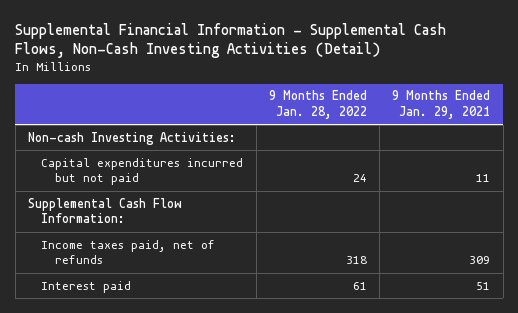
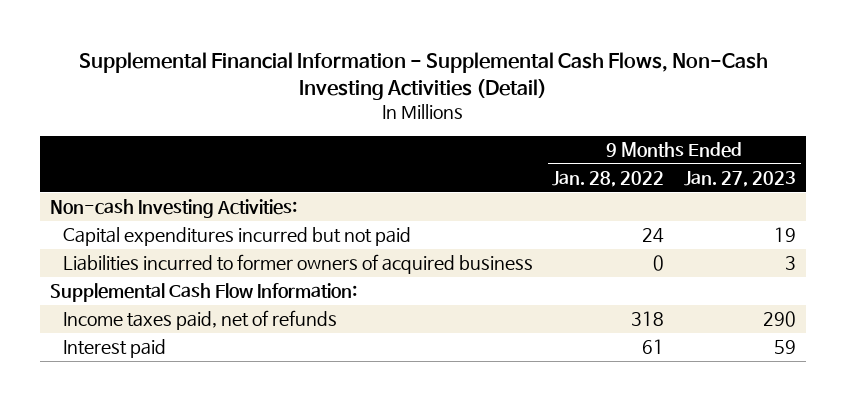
[392,90,491,120] 9 Months Ended Jan. 29, 2021 -> none
none -> [683,171,796,188] Jan. 27, 2023
none -> [62,254,533,275] Liabilities incurred to former owners of acquired business

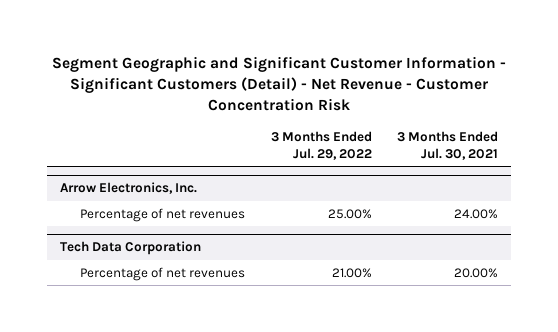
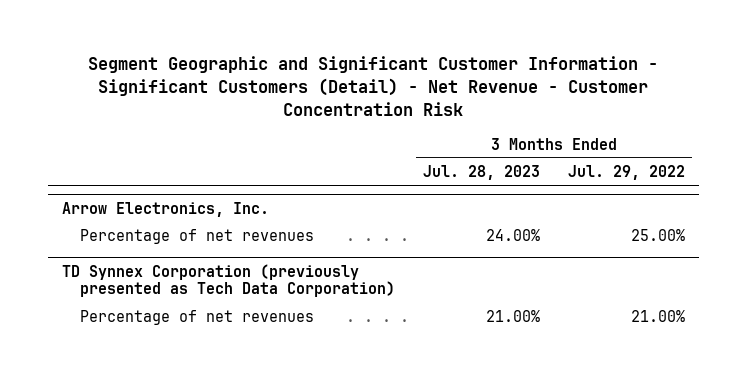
[397,130,499,160] 3 Months Ended Jul. 30, 2021 -> none
none -> [422,164,540,180] Jul. 28, 2023
[59,241,201,256] Tech Data Corporation -> [61,263,395,298] TD Synnex Corporation (previously presented as Tech Data Corporation)

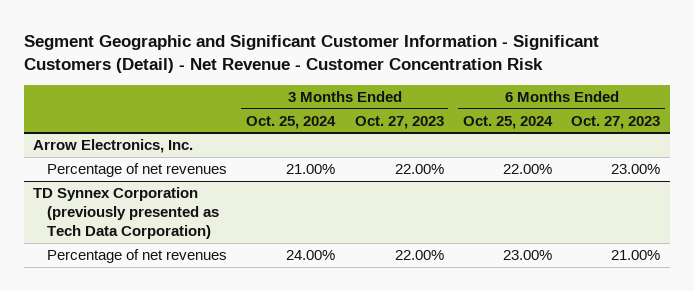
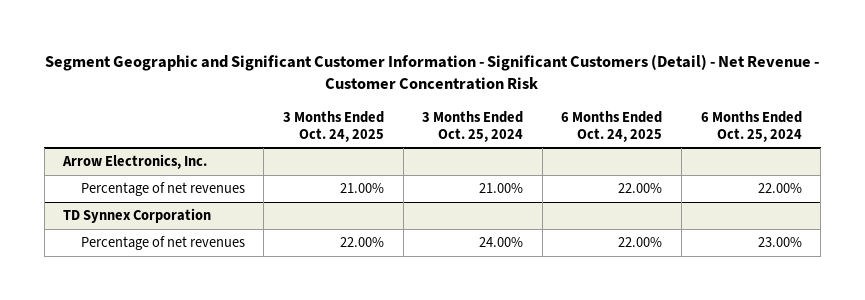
[354,115,444,129] Oct. 27, 2023 -> none
[571,115,661,129] Oct. 27, 2023 -> none
none -> [282,110,384,142] 3 Months Ended Oct. 24, 2025
none -> [561,110,663,142] 6 Months Ended Oct. 24, 2025
[33,187,219,240] TD Synnex Corporation (previously presented as Tech Data Corporation) -> [63,208,212,224] TD Synnex Corporation

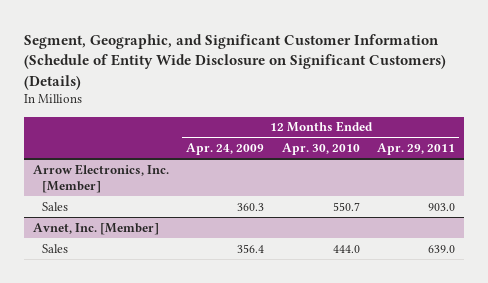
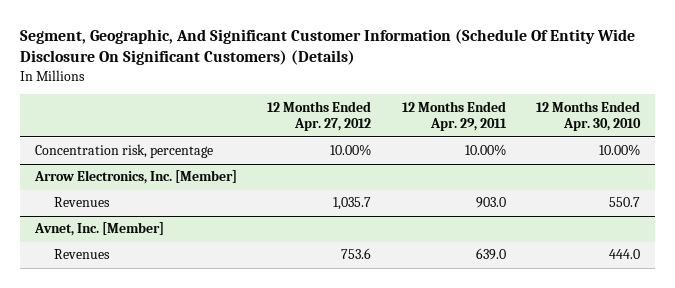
[24,33,447,90] Segment, Geographic, and Significant Customer Information (Schedule of Entity Wide Disclosure on Significant Customers) (Details) -> [20,29,636,66] Segment, Geographic, And Significant Customer Information (Schedule Of Entity Wide Disclosure On Significant Customers) (Details)
[186,143,265,156] Apr. 24, 2009 -> none
none -> [267,100,372,132] 12 Months Ended Apr. 27, 2012
none -> [35,144,214,159] Concentration risk, percentage
[42,201,69,211] Sales -> [54,197,111,208] Revenues
[42,243,69,253] Sales -> [54,249,111,260] Revenues

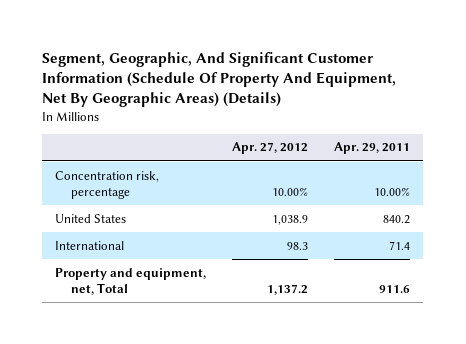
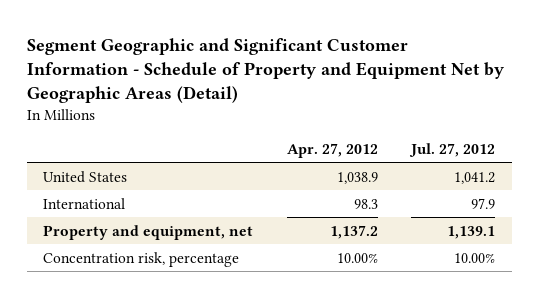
[42,51,397,108] Segment, Geographic, And Significant Customer Information (Schedule Of Property And Equipment, Net By Geographic Areas) (Details) -> [26,37,504,103] Segment Geographic and Significant Customer Information - Schedule of Property and Equipment Net by Geographic Areas (Detail)
[334,142,411,155] Apr. 29, 2011 -> none
none -> [409,142,496,157] Jul. 27, 2012
[55,267,207,296] Property and equipment, net, Total -> [43,224,254,240] Property and equipment, net
[55,170,160,200] Concentration risk, percentage -> [43,251,240,267] Concentration risk, percentage

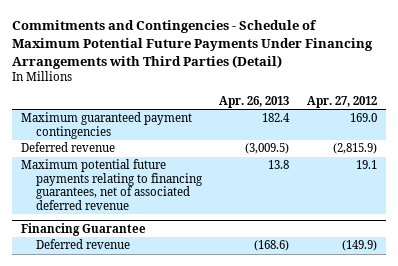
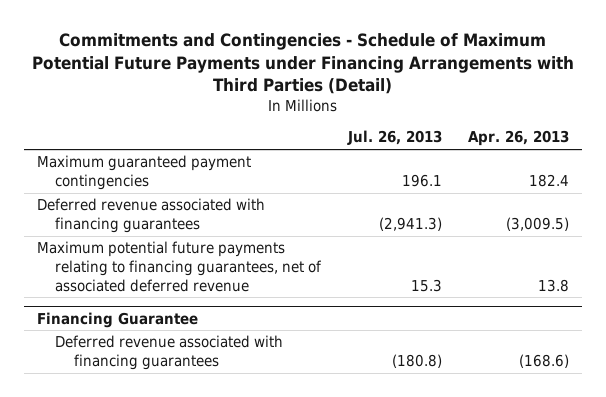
[12,20,374,69] Commitments and Contingencies - Schedule of Maximum Potential Future Payments Under Financing Arrangements with Third Parties (Detail) -> [31,33,574,95] Commitments and Contingencies - Schedule of Maximum Potential Future Payments under Financing Arrangements with Third Parties (Detail)
[307,96,378,109] Apr. 27, 2012 -> none
none -> [346,130,442,146] Jul. 26, 2013
[21,142,116,153] Deferred revenue -> [36,198,265,233] Deferred revenue associated with financing guarantees
[35,239,130,250] Deferred revenue -> [55,335,284,370] Deferred revenue associated with financing guarantees

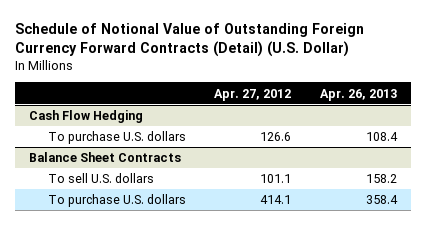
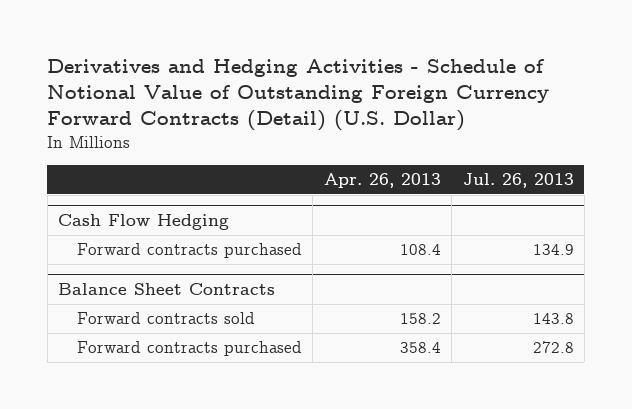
[15,23,365,58] Schedule of Notional Value of Outstanding Foreign Currency Forward Contracts (Detail) (U.S. Dollar) -> [47,59,550,132] Derivatives and Hedging Activities - Schedule of Notional Value of Outstanding Foreign Currency Forward Contracts (Detail) (U.S. Dollar)
[214,88,292,101] Apr. 27, 2012 -> none
none -> [462,172,574,188] Jul. 26, 2013
[47,131,186,145] To purchase U.S. dollars -> [76,243,302,259] Forward contracts purchased
[47,173,154,184] To sell U.S. dollars -> [76,312,255,325] Forward contracts sold
[47,194,186,208] To purchase U.S. dollars -> [76,341,302,357] Forward contracts purchased

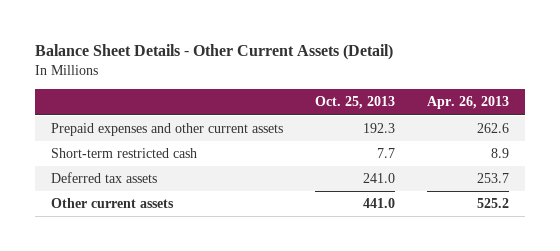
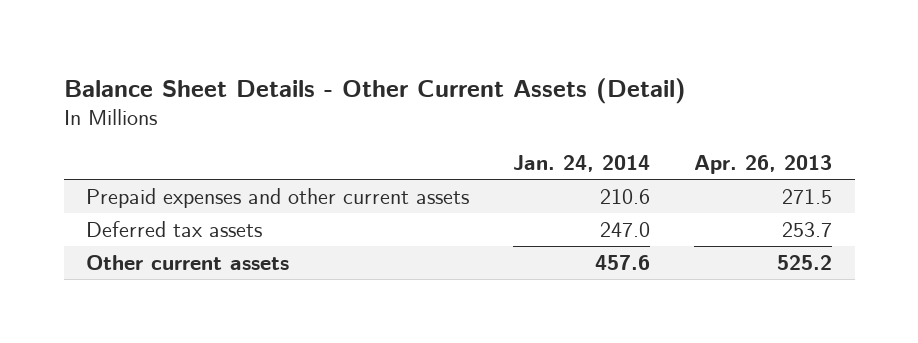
[315,96,396,110] Oct. 25, 2013 -> none
none -> [513,155,651,173] Jan. 24, 2014
[50,148,197,159] Short-term restricted cash -> none
[477,123,510,134] 262.6 -> [782,188,833,204] 271.5

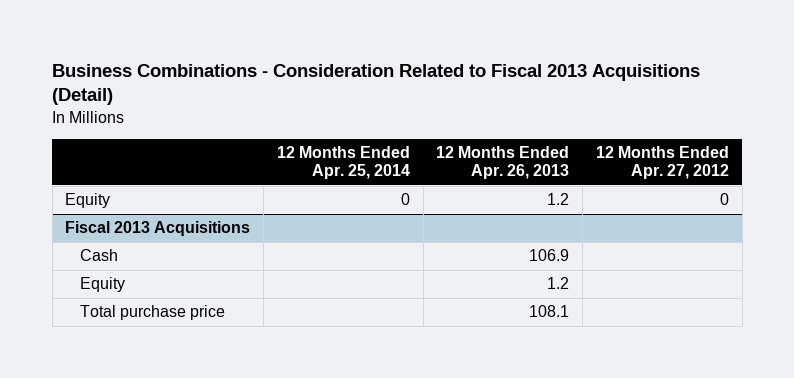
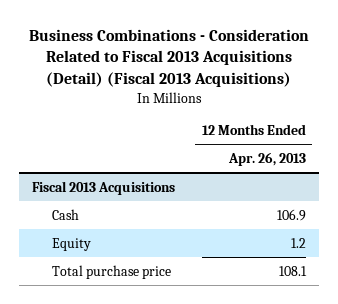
[52,63,701,106] Business Combinations - Consideration Related to Fiscal 2013 Acquisitions (Detail) -> [29,28,310,87] Business Combinations - Consideration Related to Fiscal 2013 Acquisitions (Detail) (Fiscal 2013 Acquisitions)
[276,146,410,180] 12 Months Ended Apr. 25, 2014 -> none
[595,146,729,180] 12 Months Ended Apr. 27, 2012 -> none
[65,193,111,209] Equity -> none

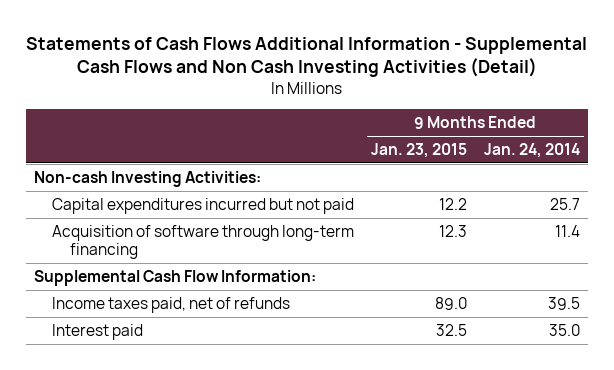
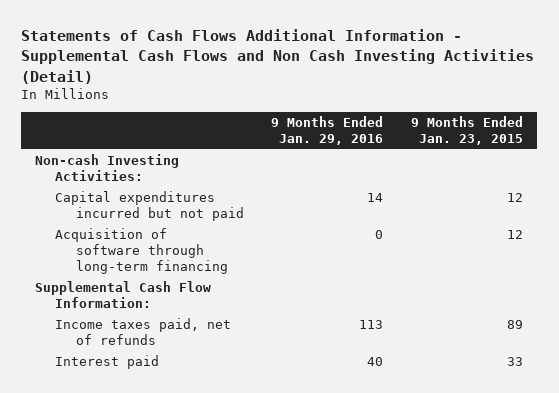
[483,143,580,159] Jan. 24, 2014 -> none
none -> [271,116,384,145] 9 Months Ended Jan. 29, 2016
[438,197,467,210] 12.2 -> [507,193,524,203] 12
[438,224,467,237] 12.3 -> [507,230,524,240] 12
[434,296,467,310] 89.0 -> [507,320,524,330] 89
[435,323,467,336] 32.5 -> [507,357,524,367] 33

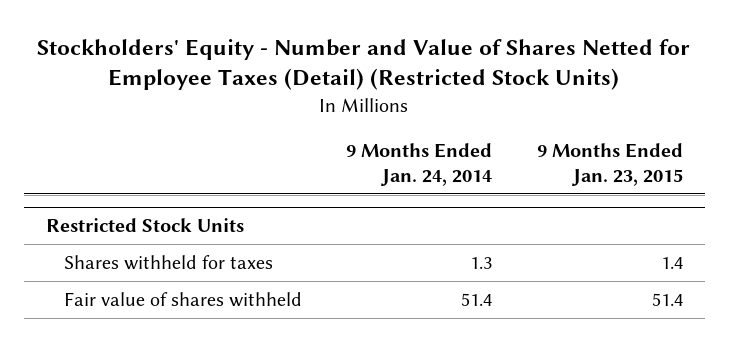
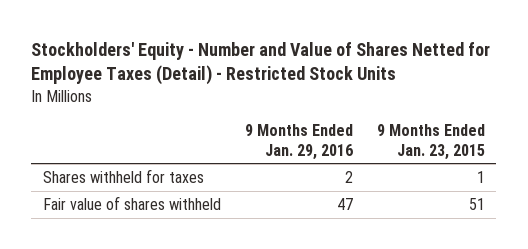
[37,38,691,91] Stockholders' Equity - Number and Value of Shares Netted for Employee Taxes (Detail) (Restricted Stock Units) -> [31,41,491,86] Stockholders' Equity - Number and Value of Shares Netted for Employee Taxes (Detail) - Restricted Stock Units
[346,142,493,186] 9 Months Ended Jan. 24, 2014 -> none
none -> [244,124,353,160] 9 Months Ended Jan. 29, 2016
[46,218,245,233] Restricted Stock Units -> none
[660,256,683,269] 1.4 -> [476,170,485,183] 1
[651,292,683,306] 51.4 -> [468,197,485,210] 51

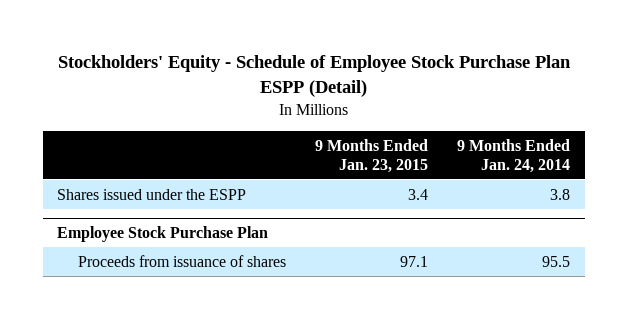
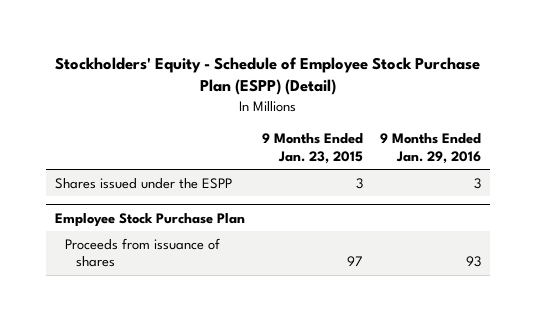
[57,54,571,98] Stockholders' Equity - Schedule of Employee Stock Purchase Plan ESPP (Detail) -> [55,56,481,96] Stockholders' Equity - Schedule of Employee Stock Purchase Plan (ESPP) (Detail)
[457,138,571,173] 9 Months Ended Jan. 24, 2014 -> none
none -> [380,133,482,164] 9 Months Ended Jan. 29, 2016
[408,188,429,200] 3.4 -> [356,177,364,189] 3
[400,255,429,267] 97.1 -> [347,256,364,267] 97

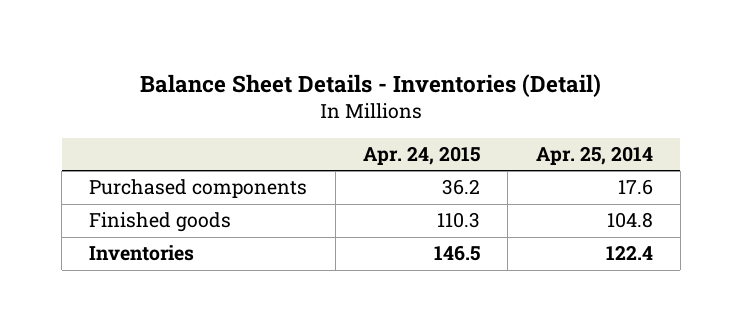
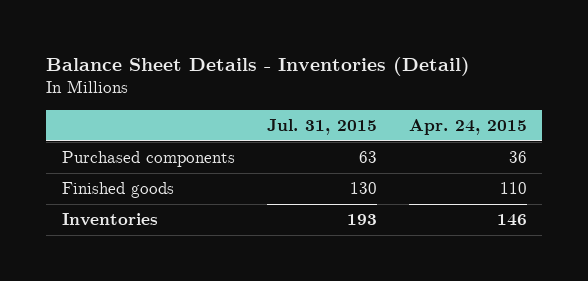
[535,146,653,166] Apr. 25, 2014 -> none
none -> [266,118,377,135] Jul. 31, 2015
[441,179,480,196] 36.2 -> [508,151,527,164] 36
[436,212,480,229] 110.3 -> [499,182,527,195] 110
[433,245,480,262] 146.5 -> [496,214,527,227] 146

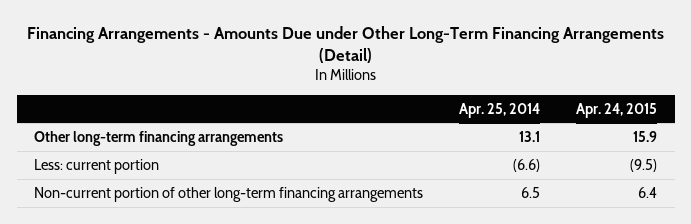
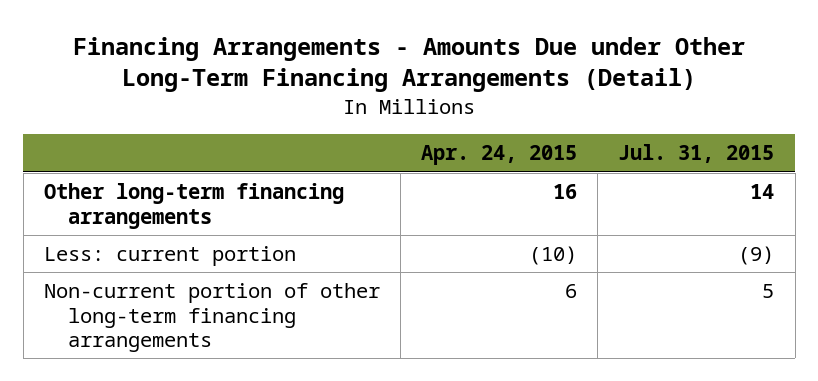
[459,102,541,118] Apr. 25, 2014 -> none
none -> [618,144,775,164] Jul. 31, 2015
[632,130,657,142] 15.9 -> [553,183,578,199] 16
[629,158,657,172] (9.5) -> [529,245,578,265] (10)
[637,186,657,198] 6.4 -> [565,283,578,298] 6

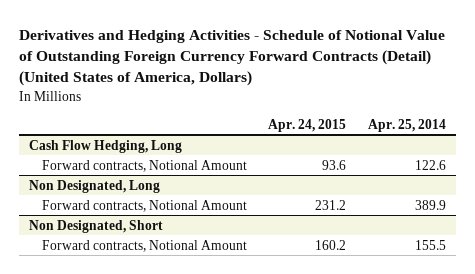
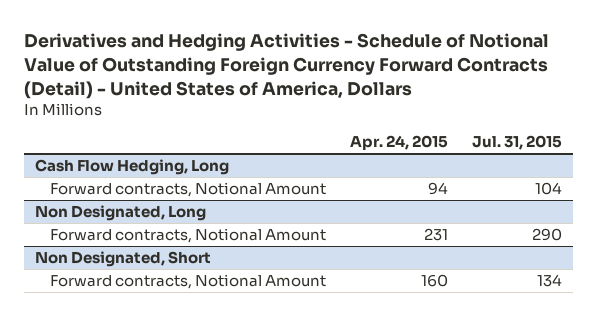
[18,29,445,87] Derivatives and Hedging Activities - Schedule of Notional Value of Outstanding Foreign Currency Forward Contracts (Detail) (United States of America, Dollars) -> [23,33,549,99] Derivatives and Hedging Activities - Schedule of Notional Value of Outstanding Foreign Currency Forward Contracts (Detail) - United States of America, Dollars
[367,118,446,132] Apr. 25, 2014 -> none
none -> [471,135,562,151] Jul. 31, 2015
[322,159,347,170] 93.6 -> [427,182,448,196] 94
[315,199,347,210] 231.2 -> [423,228,448,242] 231
[315,239,347,250] 160.2 -> [420,274,448,288] 160

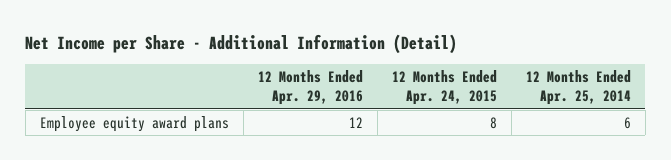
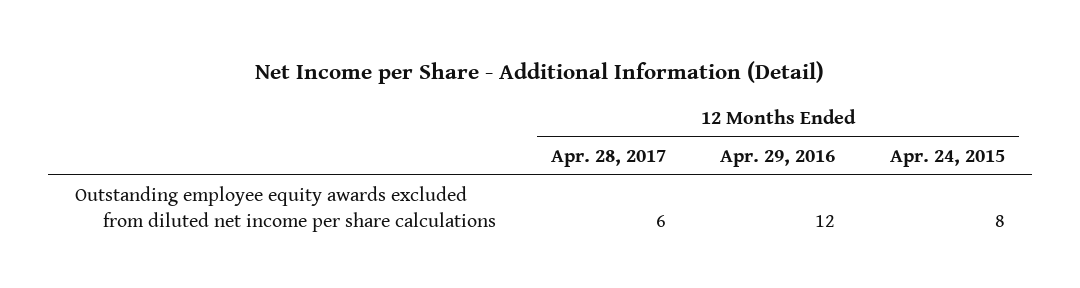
[525,69,631,106] 12 Months Ended Apr. 25, 2014 -> none
none -> [550,150,666,168] Apr. 28, 2017
[39,115,229,132] Employee equity award plans -> [75,186,496,233] Outstanding employee equity awards excluded from diluted net income per share calculations

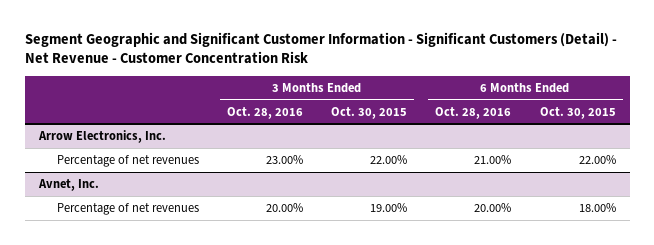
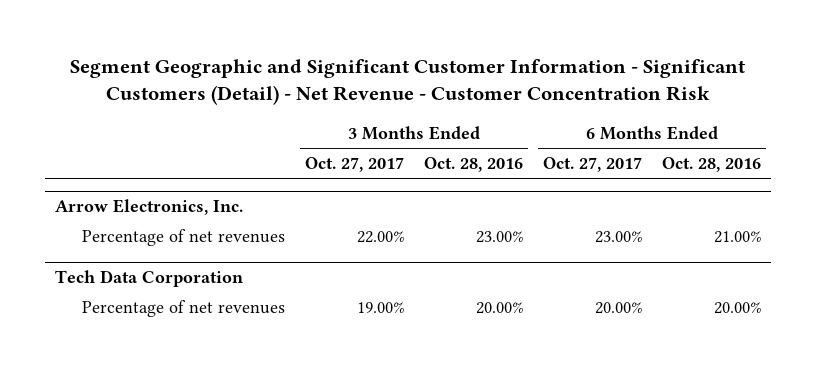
[331,106,408,119] Oct. 30, 2015 -> none
[539,106,616,119] Oct. 30, 2015 -> none
none -> [304,157,404,173] Oct. 27, 2017
none -> [542,157,642,173] Oct. 27, 2017
[37,178,99,191] Avnet, Inc. -> [55,270,244,288] Tech Data Corporation

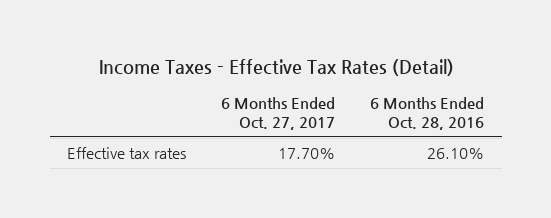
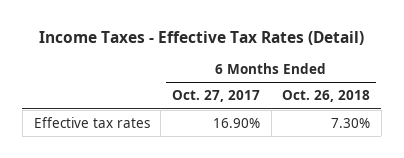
[370,96,485,131] 6 Months Ended Oct. 28, 2016 -> none
none -> [282,90,371,103] Oct. 26, 2018
[278,148,336,160] 17.70% -> [212,117,260,128] 16.90%

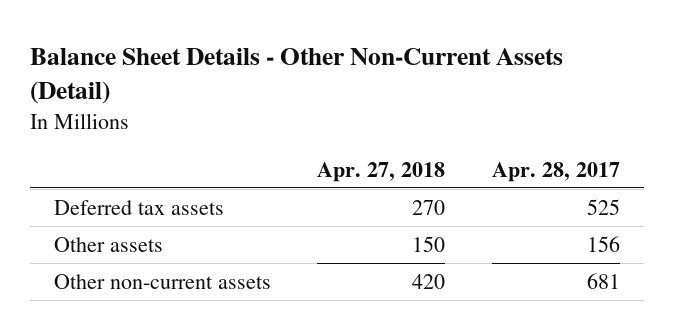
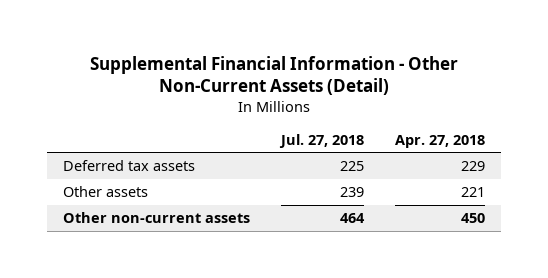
[30,47,564,105] Balance Sheet Details - Other Non-Current Assets (Detail) -> [89,55,458,96] Supplemental Financial Information - Other Non-Current Assets (Detail)
[492,161,621,182] Apr. 28, 2017 -> none
none -> [278,133,364,148] Jul. 27, 2018
[412,199,446,215] 270 -> [461,161,486,172] 229
[412,235,446,252] 150 -> [461,187,486,198] 221
[412,273,446,289] 420 -> [461,213,486,224] 450

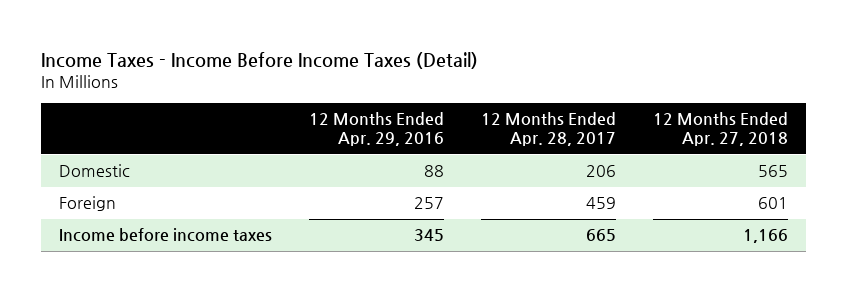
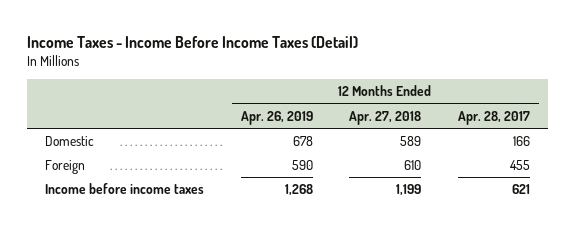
[309,112,445,147] 12 Months Ended Apr. 29, 2016 -> none
none -> [240,110,313,125] Apr. 26, 2019
[585,165,616,178] 206 -> [513,136,531,147] 166
[757,165,788,178] 565 -> [400,136,422,147] 589
[585,197,616,210] 459 -> [510,160,531,171] 455
[757,197,788,210] 601 -> [404,160,422,171] 610
[585,229,616,242] 665 -> [512,184,531,195] 621
[742,229,788,244] 1,166 -> [396,184,422,197] 1,199

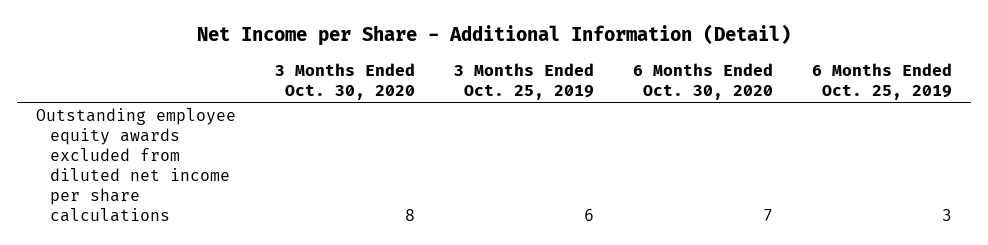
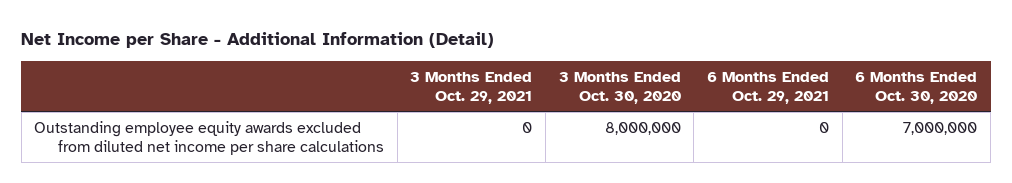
[453,62,594,100] 3 Months Ended Oct. 25, 2019 -> none
[811,62,952,100] 6 Months Ended Oct. 25, 2019 -> none
none -> [410,71,533,104] 3 Months Ended Oct. 29, 2021
none -> [707,71,830,104] 6 Months Ended Oct. 29, 2021
[404,208,415,221] 8 -> [604,121,681,135] 8,000,000
[762,208,773,221] 7 -> [903,121,978,135] 7,000,000

